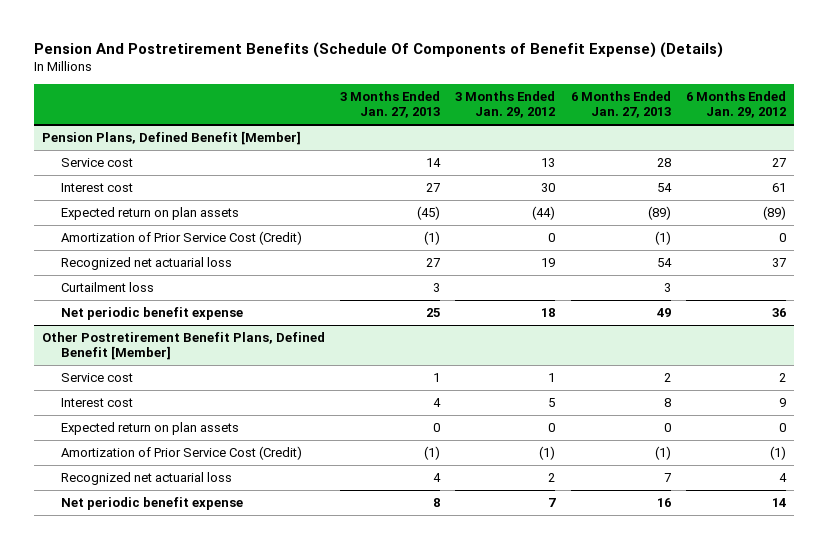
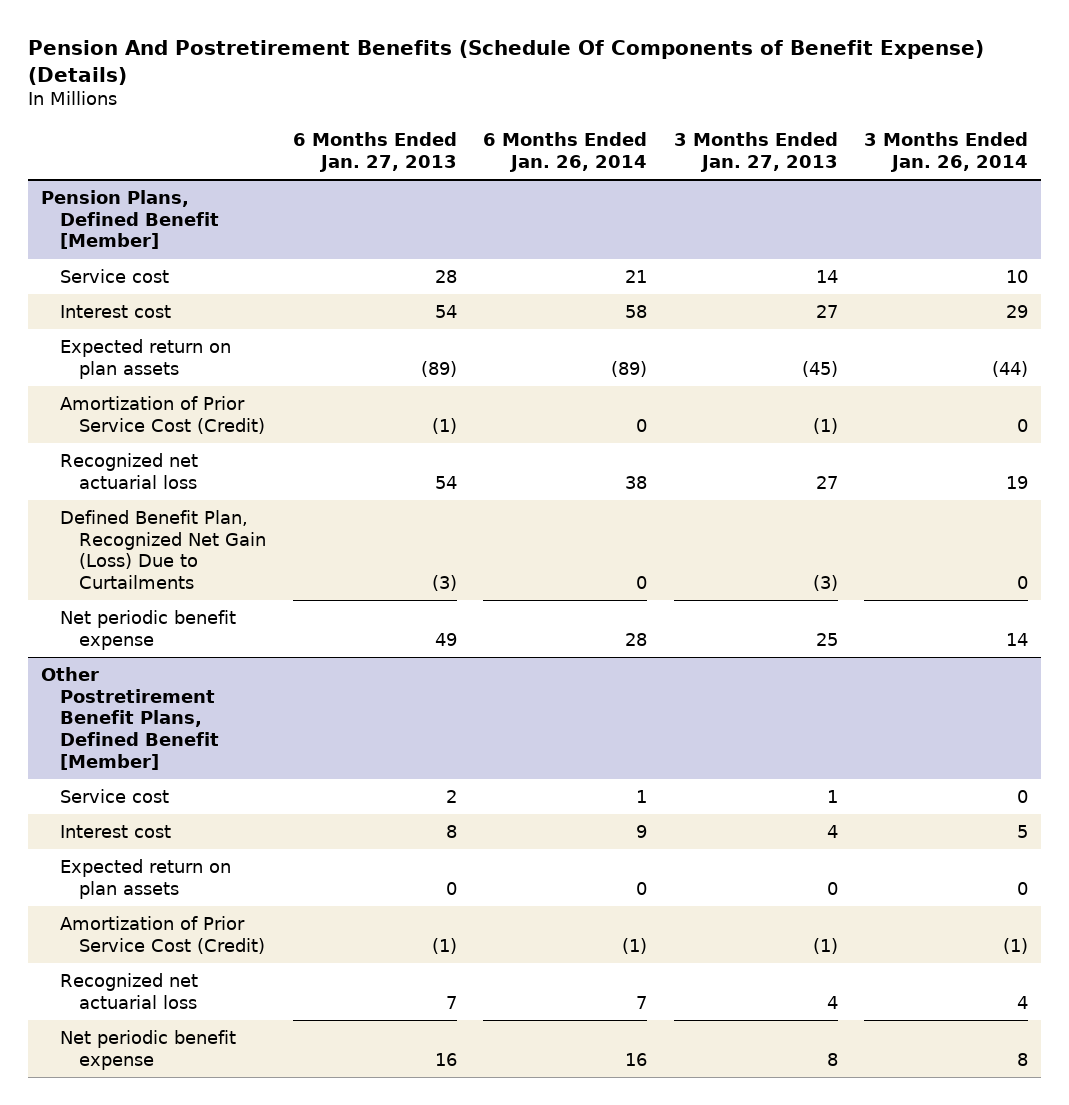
[455,91,556,119] 3 Months Ended Jan. 29, 2012 -> none
[686,91,787,119] 6 Months Ended Jan. 29, 2012 -> none
none -> [483,132,648,172] 6 Months Ended Jan. 26, 2014
none -> [864,132,1029,172] 3 Months Ended Jan. 26, 2014
[60,282,154,293] Curtailment loss -> [60,509,267,590] Defined Benefit Plan, Recognized Net Gain (Loss) Due to Curtailments
[433,283,441,293] 3 -> [812,575,838,592] (3)
[663,283,671,293] 3 -> [431,575,457,592] (3)

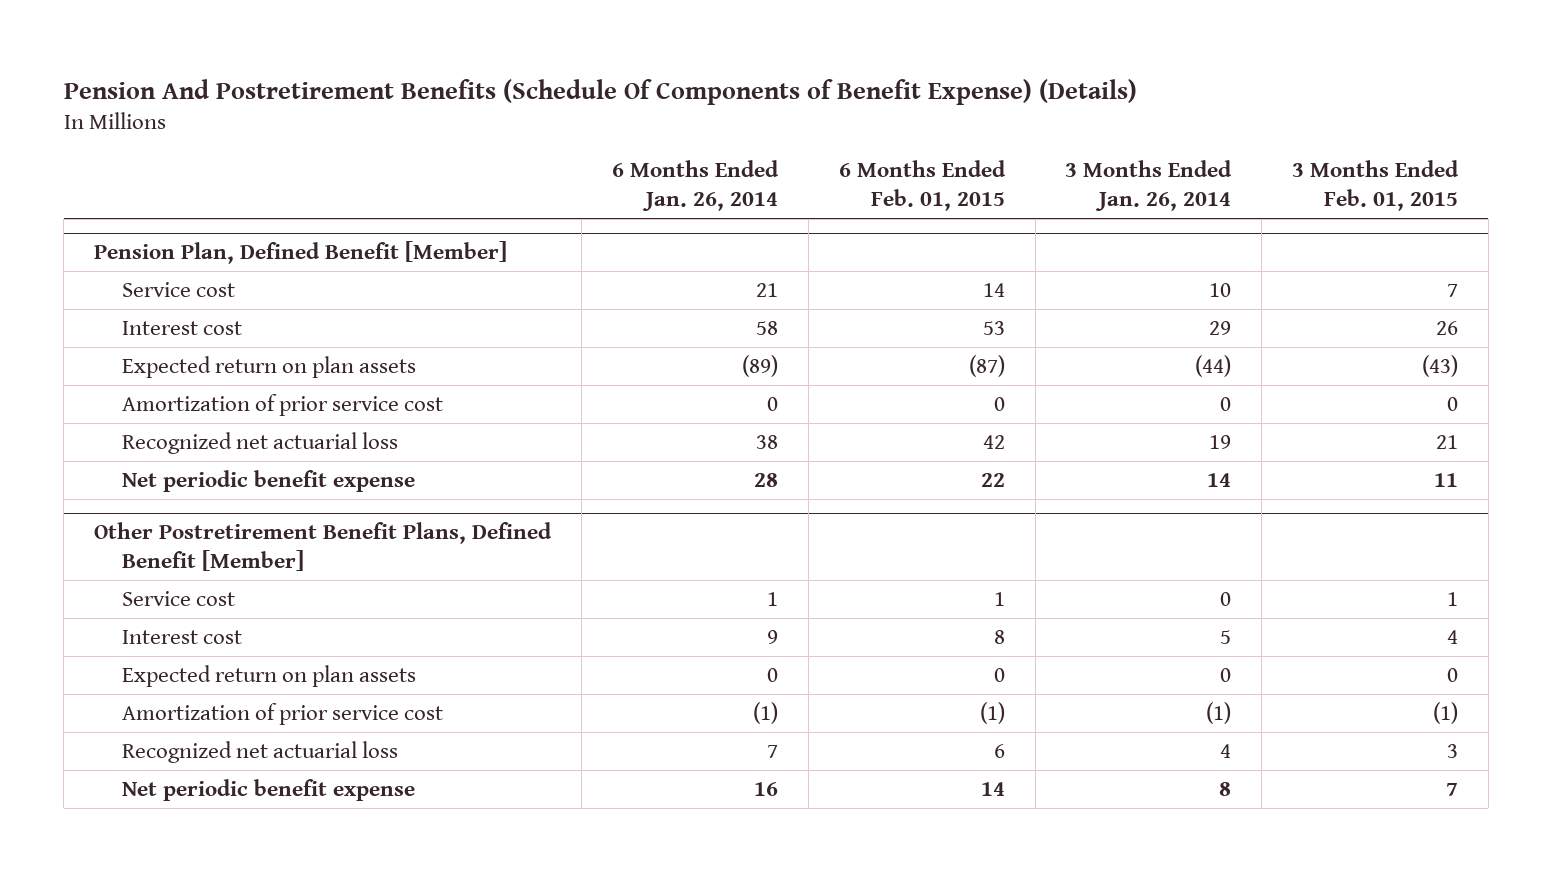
[292,132,457,172] 6 Months Ended Jan. 27, 2013 -> none
[673,132,838,172] 3 Months Ended Jan. 27, 2013 -> none
none -> [838,160,1006,212] 6 Months Ended Feb. 01, 2015
none -> [1292,160,1460,212] 3 Months Ended Feb. 01, 2015
[41,189,220,250] Pension Plans, Defined Benefit [Member] -> [94,241,508,265] Pension Plan, Defined Benefit [Member]
[60,395,266,434] Amortization of Prior Service Cost (Credit) -> [121,393,443,416] Amortization of prior service cost
[60,509,267,590] Defined Benefit Plan, Recognized Net Gain (Loss) Due to Curtailments -> none
[60,915,266,954] Amortization of Prior Service Cost (Credit) -> [121,702,443,725] Amortization of prior service cost

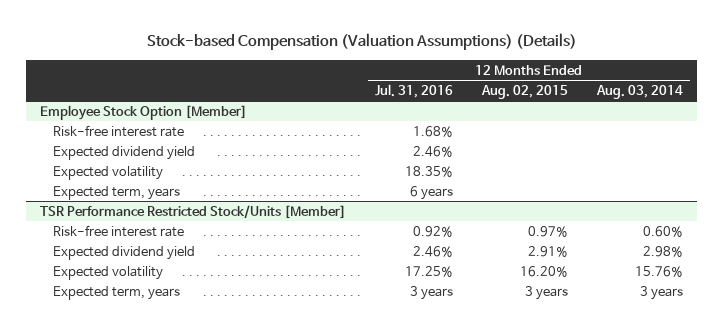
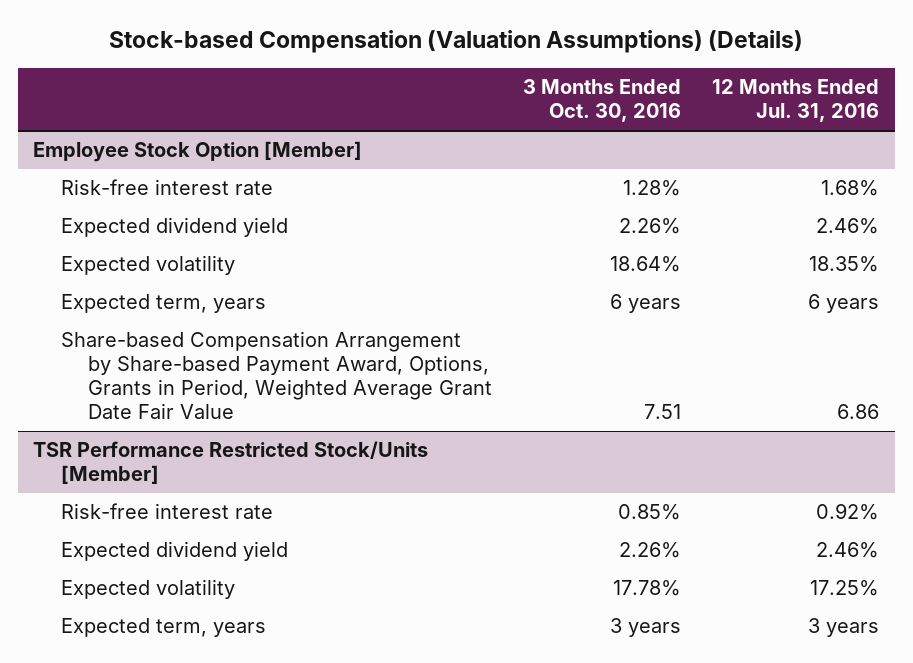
[481,84,569,99] Aug. 02, 2015 -> none
[596,84,684,99] Aug. 03, 2014 -> none
none -> [523,79,682,123] 3 Months Ended Oct. 30, 2016
none -> [60,331,492,420] Share-based Compensation Arrangement by Share-based Payment Award, Options, Grants in Period, Weighted Average Grant Date Fair Value

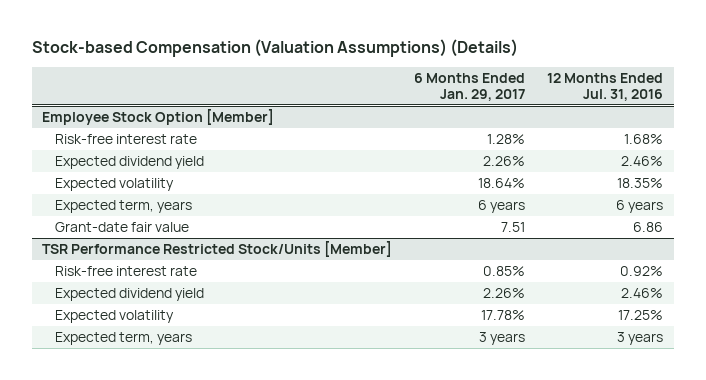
[523,79,682,123] 3 Months Ended Oct. 30, 2016 -> none
none -> [414,72,526,102] 6 Months Ended Jan. 29, 2017
[60,331,492,420] Share-based Compensation Arrangement by Share-based Payment Award, Options, Grants in Period, Weighted Average Grant Date Fair Value -> [55,221,190,232] Grant-date fair value

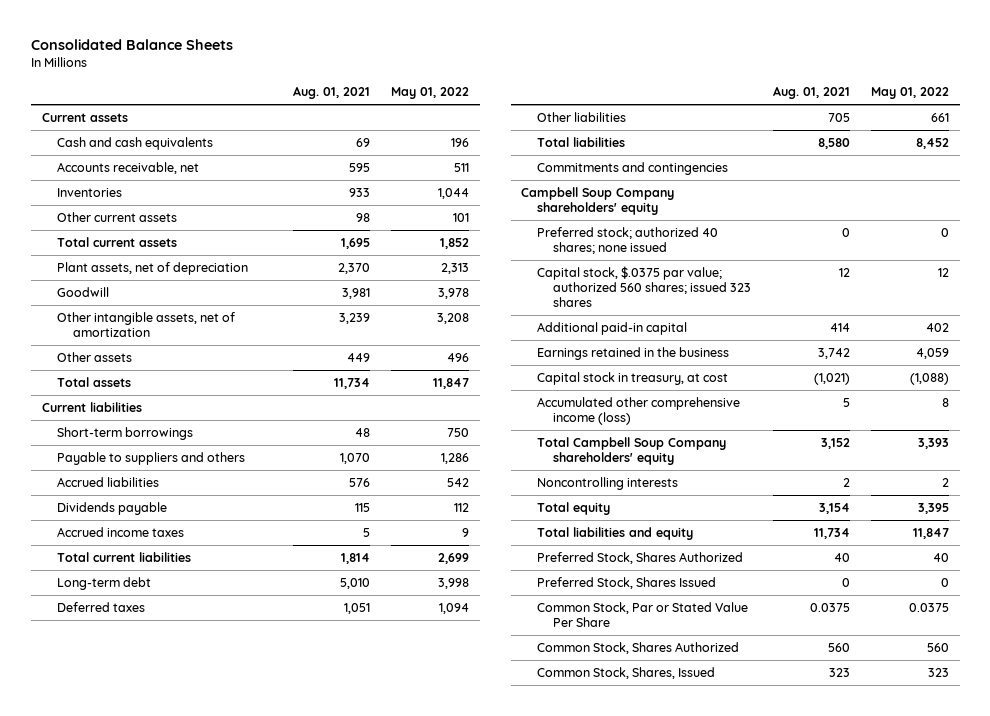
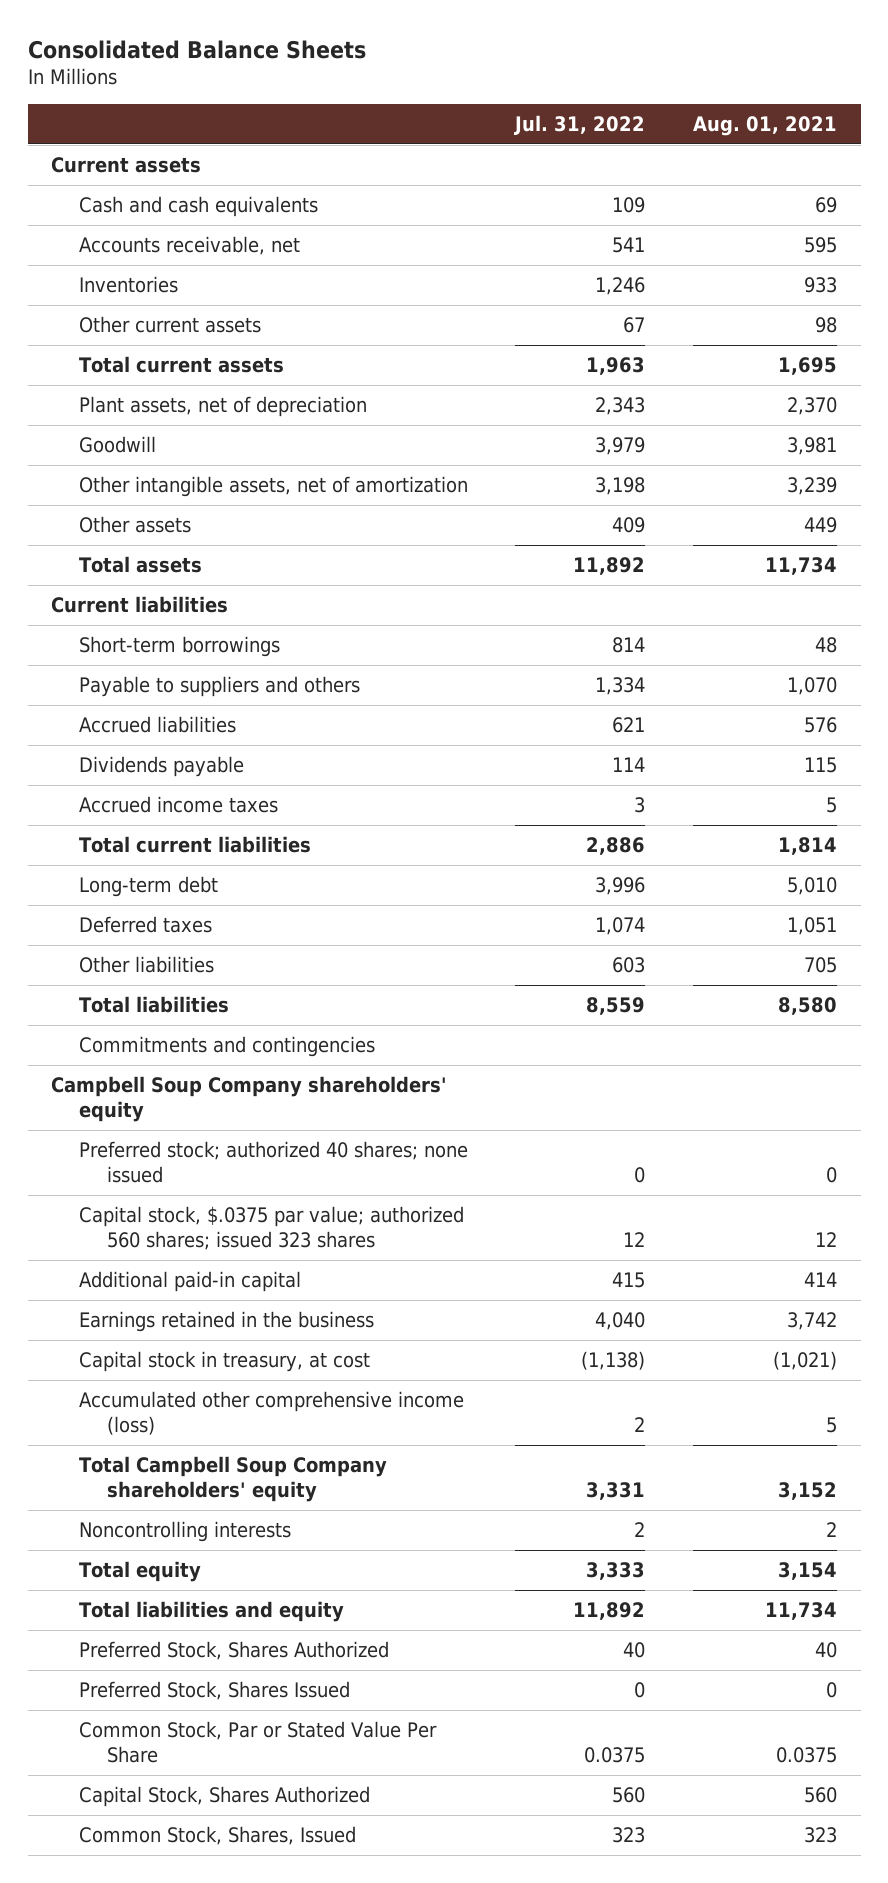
[390,87,469,100] May 01, 2022 -> none
none -> [514,114,646,135] Jul. 31, 2022
[537,641,740,654] Common Stock, Shares Authorized -> [79,1786,371,1808] Capital Stock, Shares Authorized

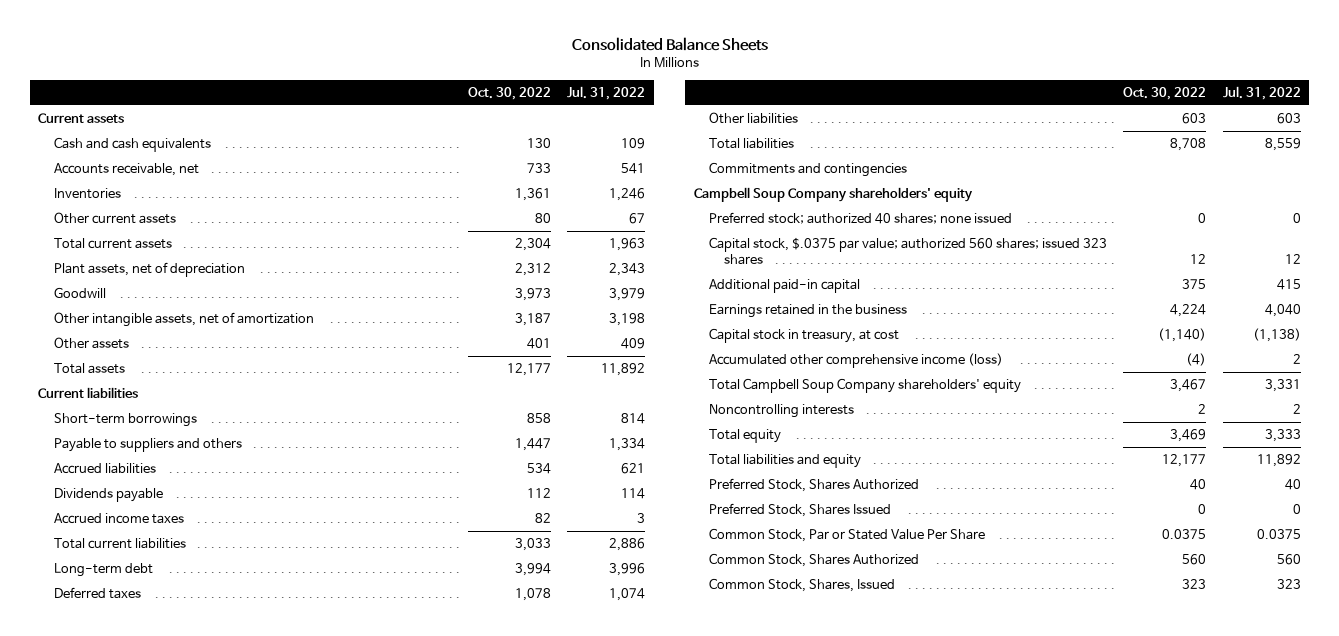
[692,115,837,136] Aug. 01, 2021 -> none
none -> [468,86,552,100] Oct. 30, 2022
[79,1786,371,1808] Capital Stock, Shares Authorized -> [708,553,919,568] Common Stock, Shares Authorized

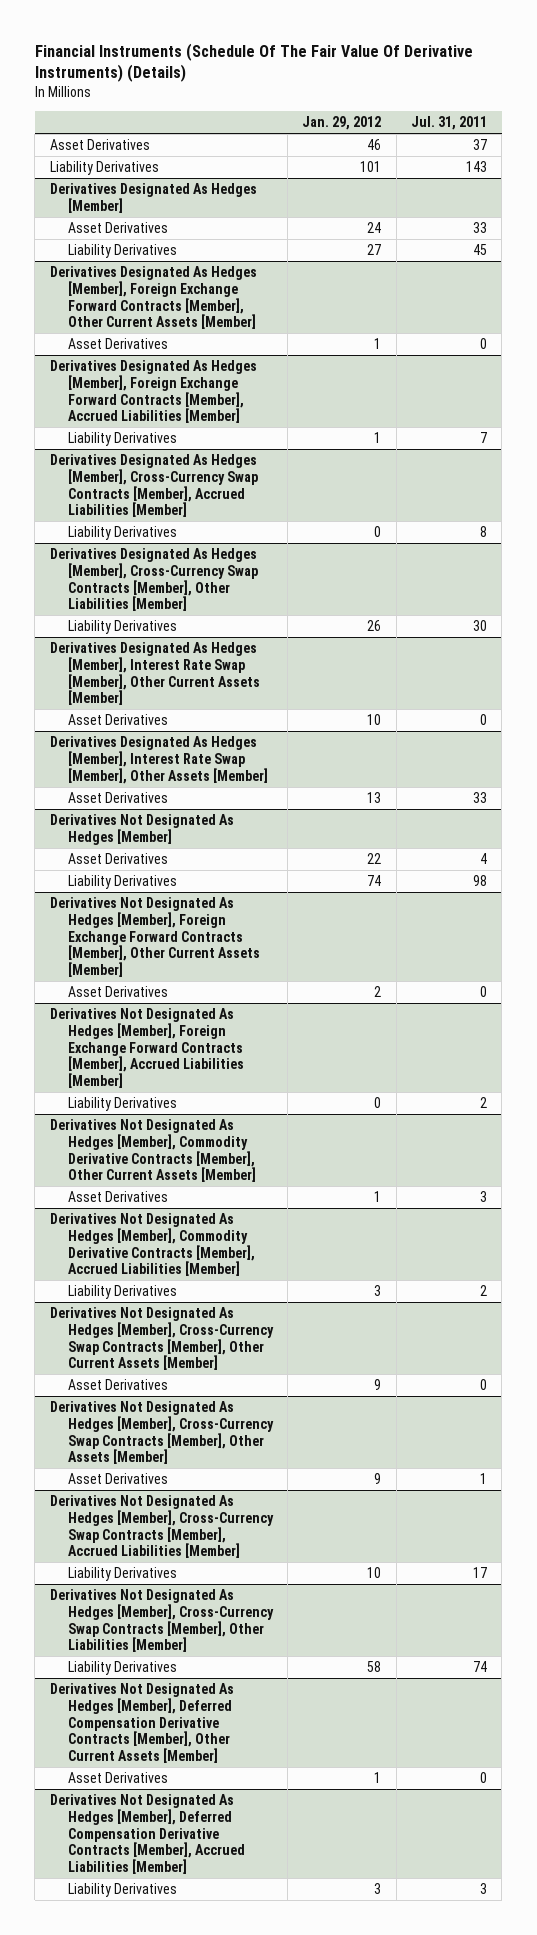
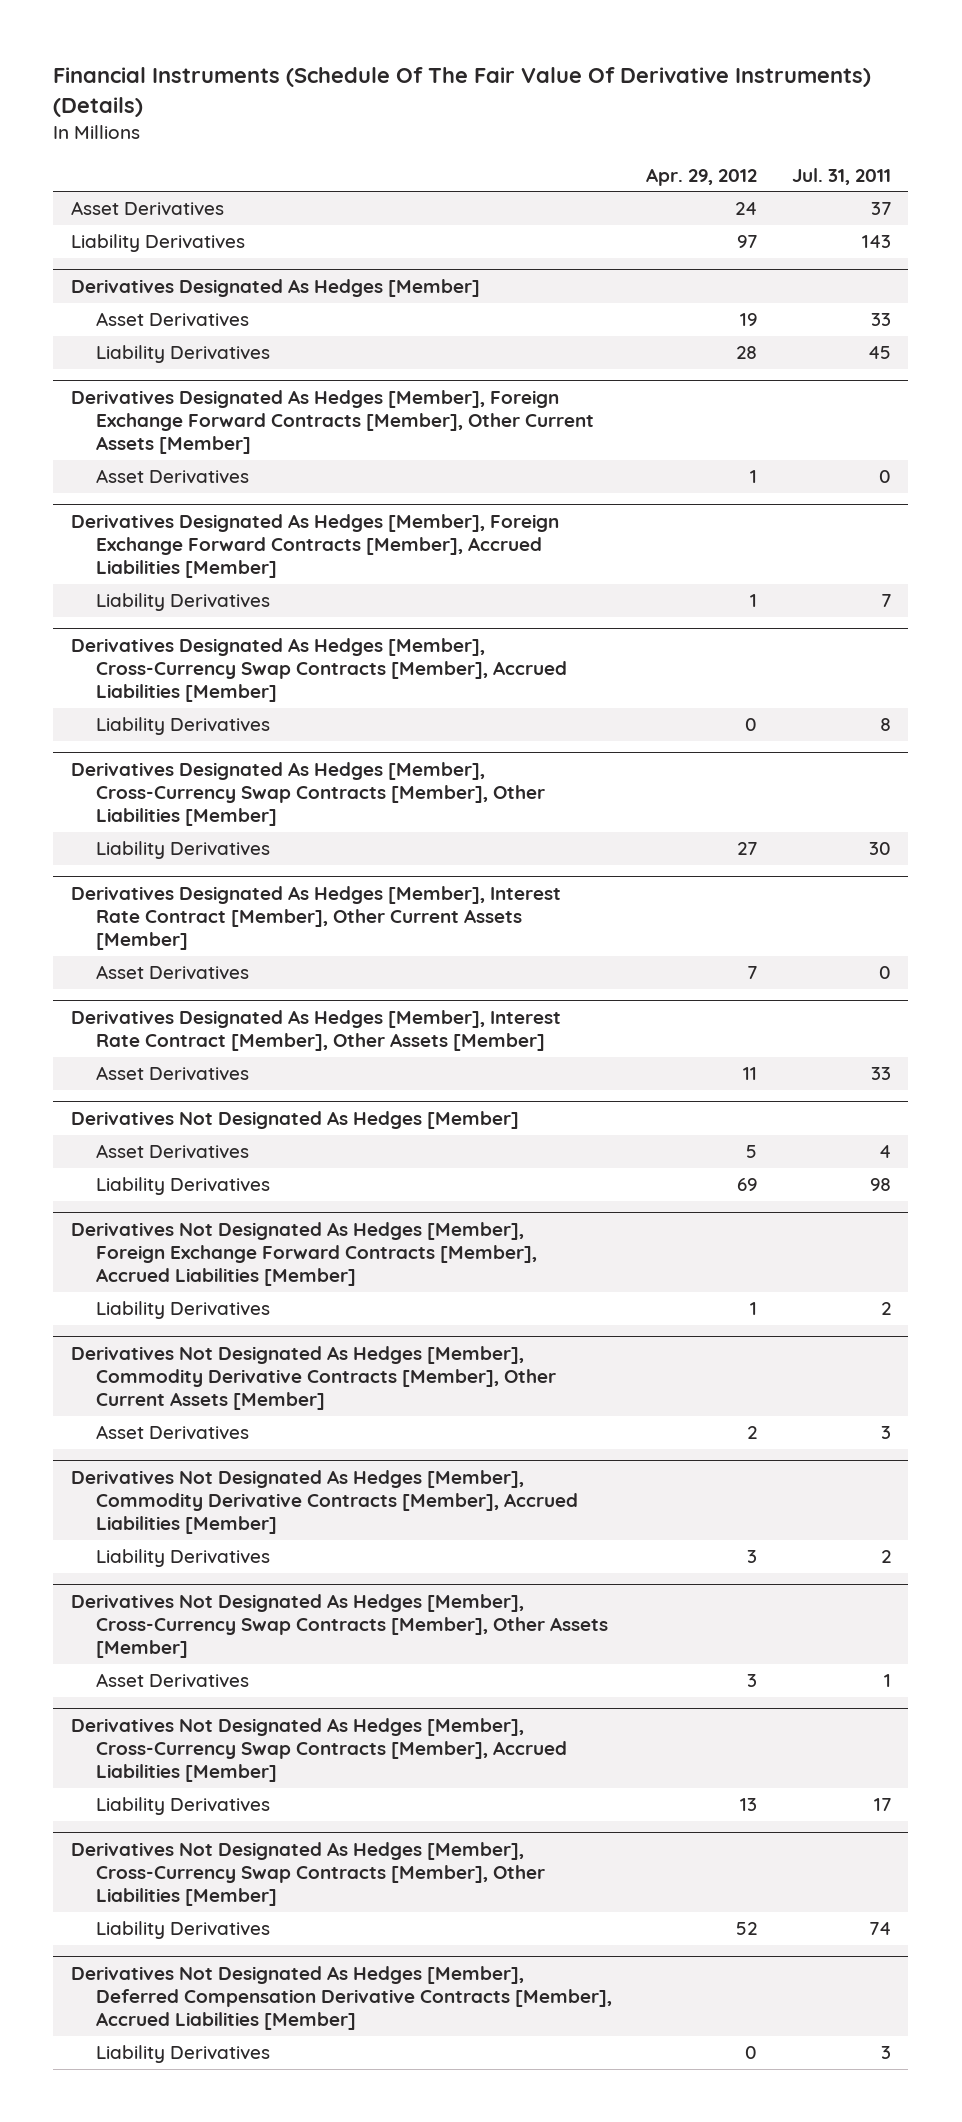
[302,116,382,131] Jan. 29, 2012 -> none
none -> [646,167,758,186] Apr. 29, 2012
[49,642,260,706] Derivatives Designated As Hedges [Member], Interest Rate Swap [Member], Other Current Assets [Member] -> [70,885,561,950] Derivatives Designated As Hedges [Member], Interest Rate Contract [Member], Other Current Assets [Member]
[49,736,268,784] Derivatives Designated As Hedges [Member], Interest Rate Swap [Member], Other Assets [Member] -> [70,1009,561,1051] Derivatives Designated As Hedges [Member], Interest Rate Contract [Member], Other Assets [Member]
[49,897,260,978] Derivatives Not Designated As Hedges [Member], Foreign Exchange Forward Contracts [Member], Other Current Assets [Member] -> none
[67,986,168,998] Asset Derivatives -> none
[49,1307,274,1371] Derivatives Not Designated As Hedges [Member], Cross-Currency Swap Contracts [Member], Other Current Assets [Member] -> none
[67,1379,168,1391] Asset Derivatives -> none
[49,1683,234,1764] Derivatives Not Designated As Hedges [Member], Deferred Compensation Derivative Contracts [Member], Other Current Assets [Member] -> none
[67,1772,168,1784] Asset Derivatives -> none

